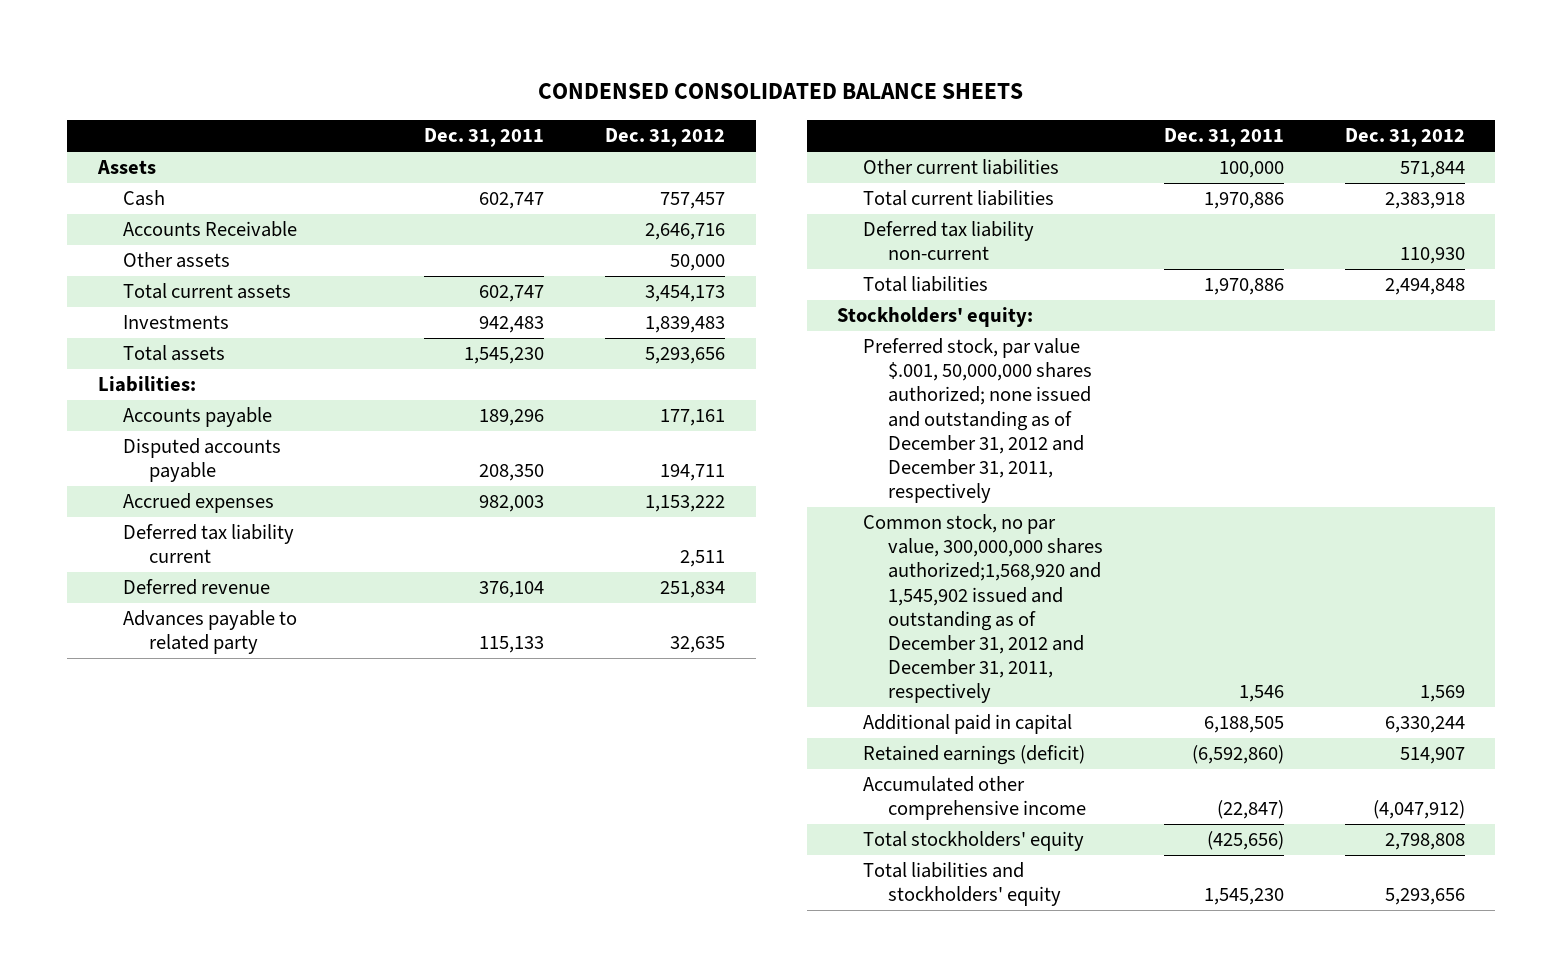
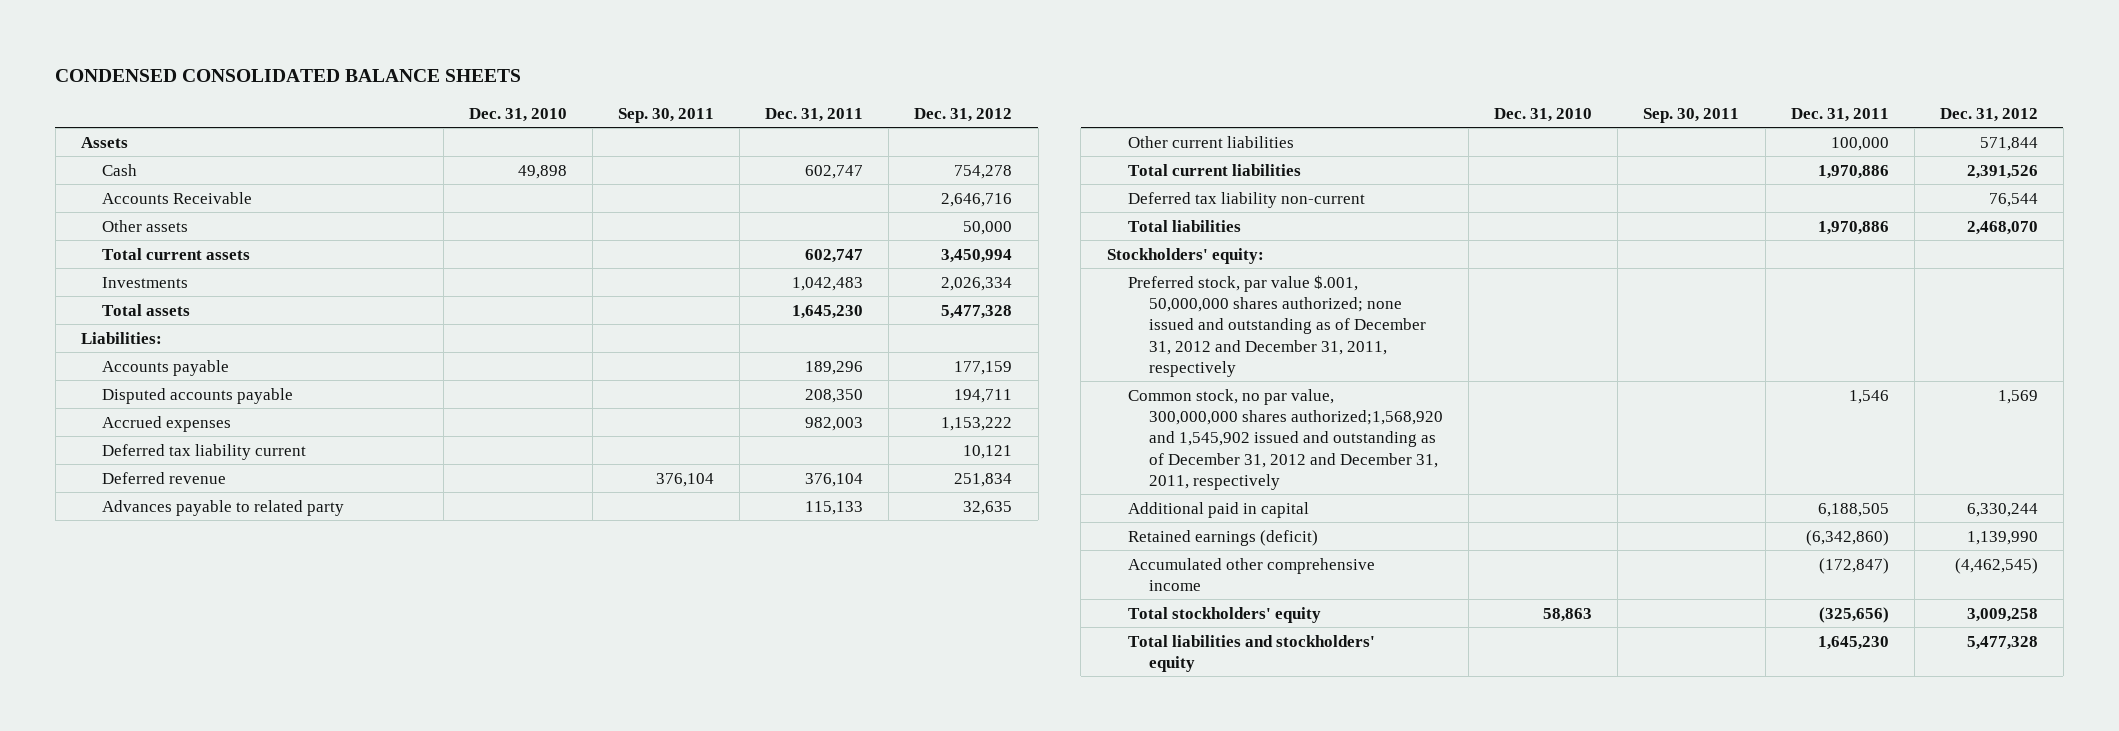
none -> [468,107,567,122] Dec. 31, 2010
none -> [618,107,715,123] Sep. 30, 2011
[660,192,726,210] 757,457 -> [954,164,1013,179] 754,278
[645,285,726,303] 3,454,173 -> [941,248,1013,263] 3,450,994
[479,316,545,334] 942,483 -> [792,276,864,291] 1,042,483
[645,316,726,334] 1,839,483 -> [941,276,1013,291] 2,026,334
[464,347,545,365] 1,545,230 -> [792,304,864,319] 1,645,230
[645,347,726,365] 5,293,656 -> [941,304,1013,319] 5,477,328
[660,409,726,427] 177,161 -> [954,360,1013,375] 177,159
[680,550,726,568] 2,511 -> [963,444,1013,459] 10,121
[1384,192,1465,210] 2,383,918 -> [1966,164,2038,179] 2,391,526
[1399,247,1465,265] 110,930 -> [1988,192,2038,207] 76,544
[1384,278,1465,296] 2,494,848 -> [1966,220,2038,235] 2,468,070
[1191,745,1284,765] (6,592,860) -> [1805,529,1889,546] (6,342,860)
[1399,747,1465,765] 514,907 -> [1966,530,2038,545] 1,139,990
[1216,800,1284,820] (22,847) -> [1818,557,1889,574] (172,847)
[1372,800,1465,820] (4,047,912) -> [1954,557,2038,574] (4,462,545)
[1206,831,1284,851] (425,656) -> [1818,606,1889,623] (325,656)
[1384,833,1465,851] 2,798,808 -> [1966,607,2038,622] 3,009,258
[1203,888,1284,906] 1,545,230 -> [1817,635,1889,650] 1,645,230
[1384,888,1465,906] 5,293,656 -> [1966,635,2038,650] 5,477,328

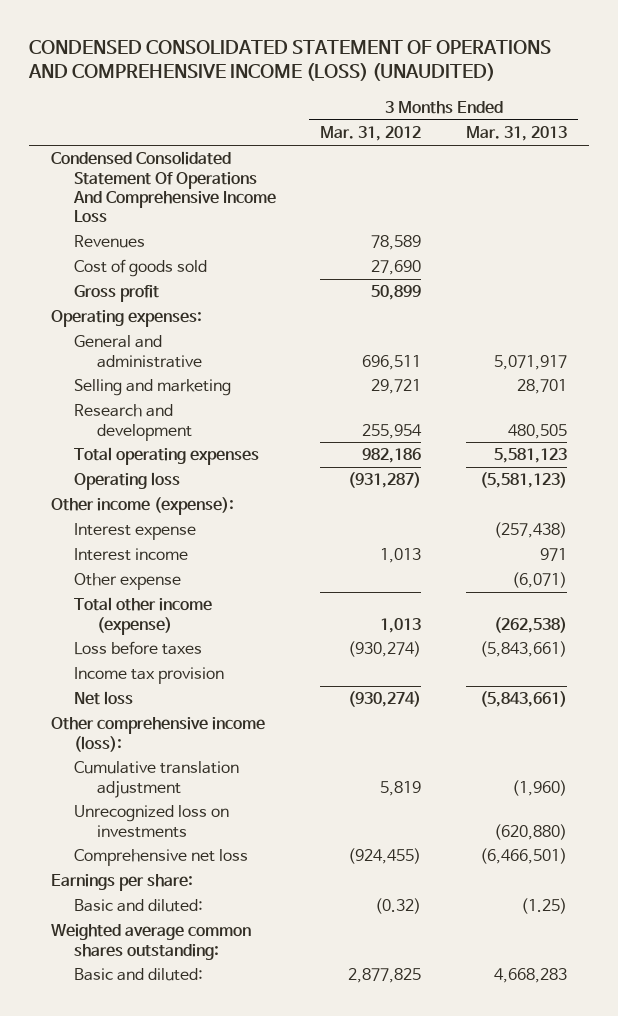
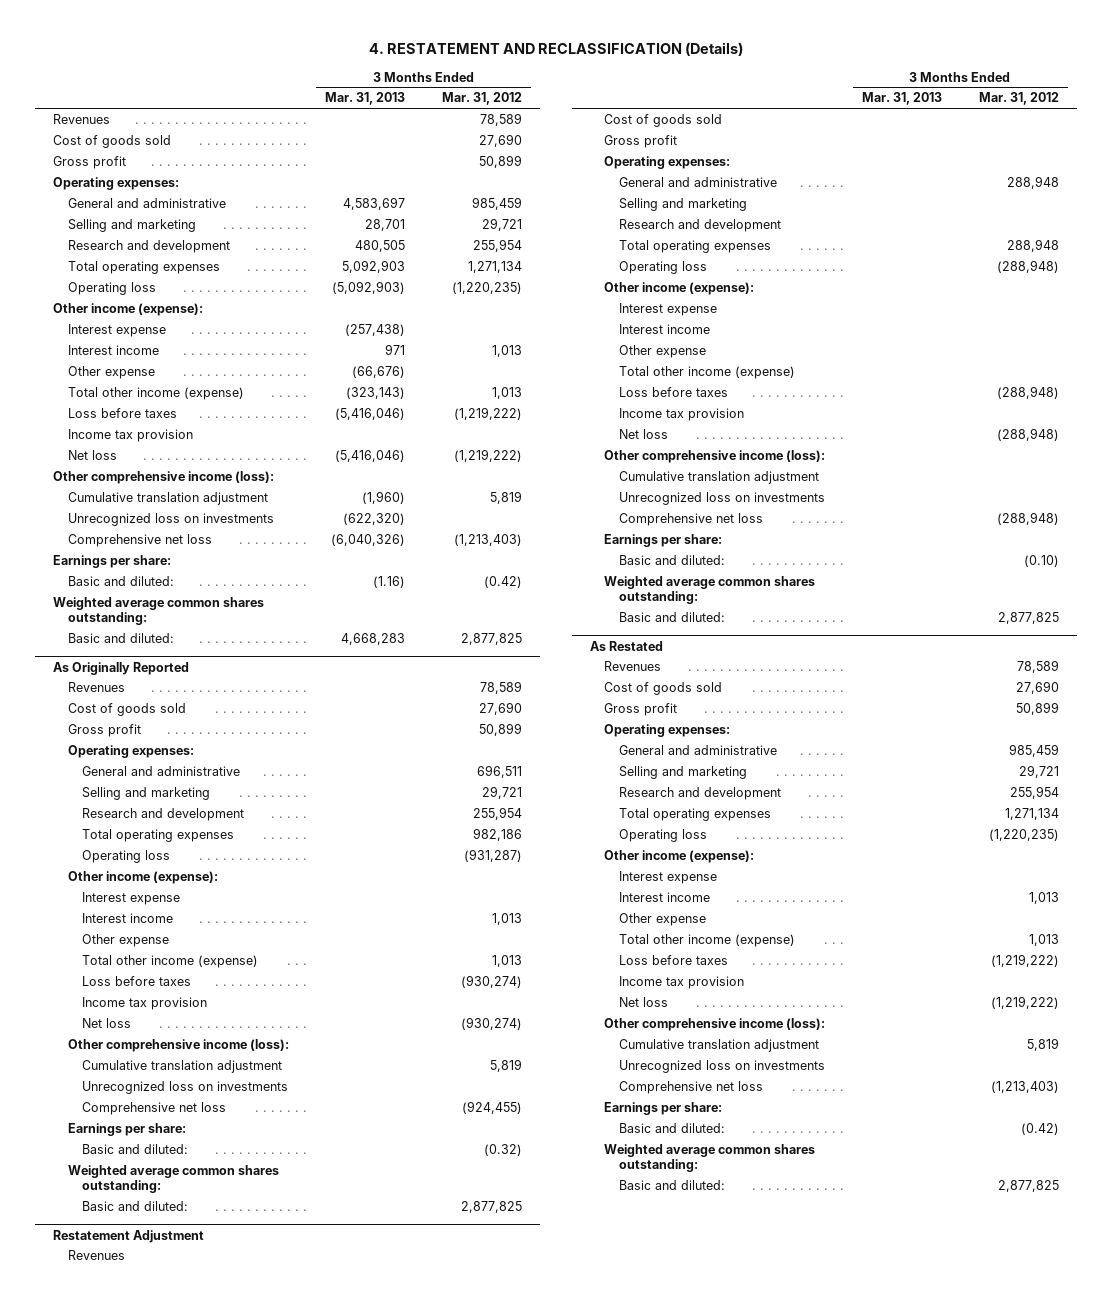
[27,39,551,82] CONDENSED CONSOLIDATED STATEMENT OF OPERATIONS AND COMPREHENSIVE INCOME (LOSS) (UNAUDITED) -> [368,42,743,57] 4. RESTATEMENT AND RECLASSIFICATION (Details)
[50,151,276,223] Condensed Consolidated Statement Of Operations And Comprehensive Income Loss -> none
[362,354,422,370] 696,511 -> [471,196,522,210] 985,459
[493,354,567,370] 5,071,917 -> [343,196,406,210] 4,583,697
[362,448,422,464] 982,186 -> [467,260,522,273] 1,271,134
[493,448,567,464] 5,581,123 -> [342,259,406,273] 5,092,903
[348,472,422,489] (931,287) -> [451,281,522,294] (1,220,235)
[479,472,567,489] (5,581,123) -> [332,280,406,294] (5,092,903)
[511,572,567,589] (6,071) -> [352,365,406,378] (66,676)
[493,616,567,633] (262,538) -> [346,386,406,399] (323,143)
[348,641,422,658] (930,274) -> [453,406,522,420] (1,219,222)
[479,641,567,658] (5,843,661) -> [335,407,406,420] (5,416,046)
[348,691,422,708] (930,274) -> [453,448,522,462] (1,219,222)
[479,691,567,708] (5,843,661) -> [335,449,406,462] (5,416,046)
[493,823,567,840] (620,880) -> [343,512,406,525] (622,320)
[348,848,422,865] (924,455) -> [453,533,522,546] (1,213,403)
[479,848,567,865] (6,466,501) -> [331,533,406,546] (6,040,326)
[375,898,422,915] (0.32) -> [483,575,522,588] (0.42)
[520,898,567,915] (1.25) -> [373,575,406,588] (1.16)
none -> [53,661,190,675] As Originally Reported
none -> [67,681,125,692] Revenues
none -> [67,702,186,716] Cost of goods sold
none -> [67,723,141,737] Gross profit
none -> [67,744,194,758] Operating expenses:
none -> [82,765,241,776] General and administrative
none -> [82,786,211,800] Selling and marketing
none -> [82,807,245,821] Research and development
none -> [82,828,235,842] Total operating expenses
none -> [82,849,171,863] Operating loss
none -> [67,870,218,884] Other income (expense):
none -> [82,891,181,905] Interest expense
none -> [82,912,174,923] Interest income
none -> [82,933,170,947] Other expense
none -> [82,954,259,968] Total other income (expense)
none -> [82,975,192,986] Loss before taxes
none -> [82,996,208,1010] Income tax provision
none -> [82,1017,132,1028] Net loss
none -> [67,1038,289,1052] Other comprehensive income (loss):
none -> [82,1059,283,1073] Cumulative translation adjustment
none -> [82,1080,289,1094] Unrecognized loss on investments
none -> [82,1101,227,1115] Comprehensive net loss
none -> [67,1122,186,1136] Earnings per share:
none -> [82,1143,189,1154] Basic and diluted:
none -> [67,1164,279,1194] Weighted average common shares outstanding:
none -> [82,1200,189,1211] Basic and diluted:
none -> [53,1229,205,1243] Restatement Adjustment
none -> [67,1249,125,1260] Revenues
none -> [604,113,723,127] Cost of goods sold
none -> [604,134,678,148] Gross profit
none -> [604,155,731,169] Operating expenses:
none -> [619,176,778,187] General and administrative
none -> [619,197,748,211] Selling and marketing
none -> [619,218,782,232] Research and development
none -> [619,239,772,253] Total operating expenses
none -> [619,260,708,274] Operating loss
none -> [604,281,755,295] Other income (expense):
none -> [619,302,718,316] Interest expense
none -> [619,323,711,334] Interest income
none -> [619,344,707,358] Other expense
none -> [619,365,796,379] Total other income (expense)
none -> [619,386,729,397] Loss before taxes
none -> [619,407,745,421] Income tax provision
none -> [619,428,669,439] Net loss
none -> [604,449,826,463] Other comprehensive income (loss):
none -> [619,470,820,484] Cumulative translation adjustment
none -> [619,491,826,505] Unrecognized loss on investments
none -> [619,512,764,526] Comprehensive net loss
none -> [604,533,723,547] Earnings per share:
none -> [619,554,726,565] Basic and diluted:
none -> [604,575,816,605] Weighted average common shares outstanding:
none -> [619,611,726,622] Basic and diluted:
none -> [589,640,663,651] As Restated
none -> [604,660,662,671] Revenues
none -> [604,681,723,695] Cost of goods sold
none -> [604,702,678,716] Gross profit
none -> [604,723,731,737] Operating expenses:
none -> [619,744,778,755] General and administrative
none -> [619,765,748,779] Selling and marketing
none -> [619,786,782,800] Research and development
none -> [619,807,772,821] Total operating expenses
none -> [619,828,708,842] Operating loss
none -> [604,849,755,863] Other income (expense):
none -> [619,870,718,884] Interest expense
none -> [619,891,711,902] Interest income
none -> [619,912,707,926] Other expense
none -> [619,933,796,947] Total other income (expense)
none -> [619,954,729,965] Loss before taxes
none -> [619,975,745,989] Income tax provision
none -> [619,996,669,1007] Net loss
none -> [604,1017,826,1031] Other comprehensive income (loss):
none -> [619,1038,820,1052] Cumulative translation adjustment
none -> [619,1059,826,1073] Unrecognized loss on investments
none -> [619,1080,764,1094] Comprehensive net loss
none -> [604,1101,723,1115] Earnings per share:
none -> [619,1122,726,1133] Basic and diluted:
none -> [604,1143,816,1173] Weighted average common shares outstanding:
none -> [619,1179,726,1190] Basic and diluted:

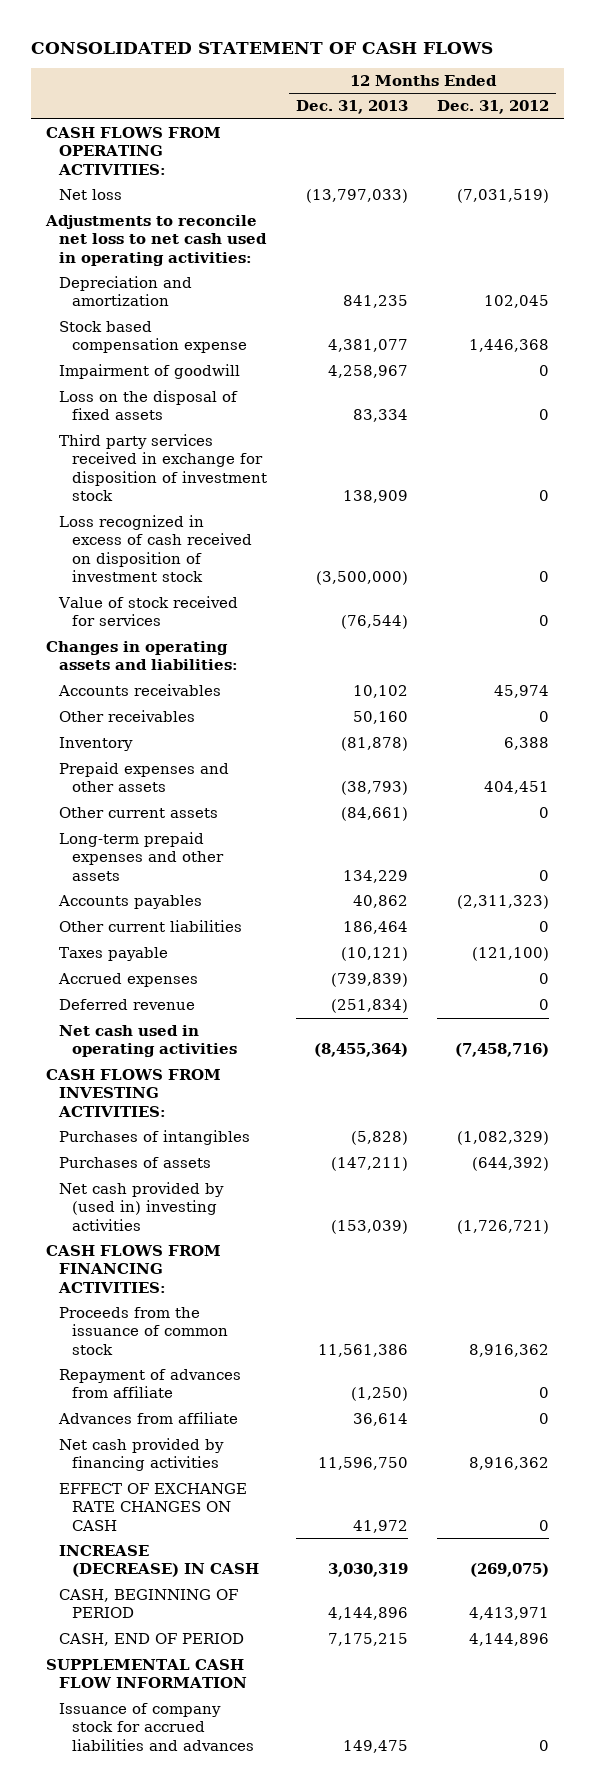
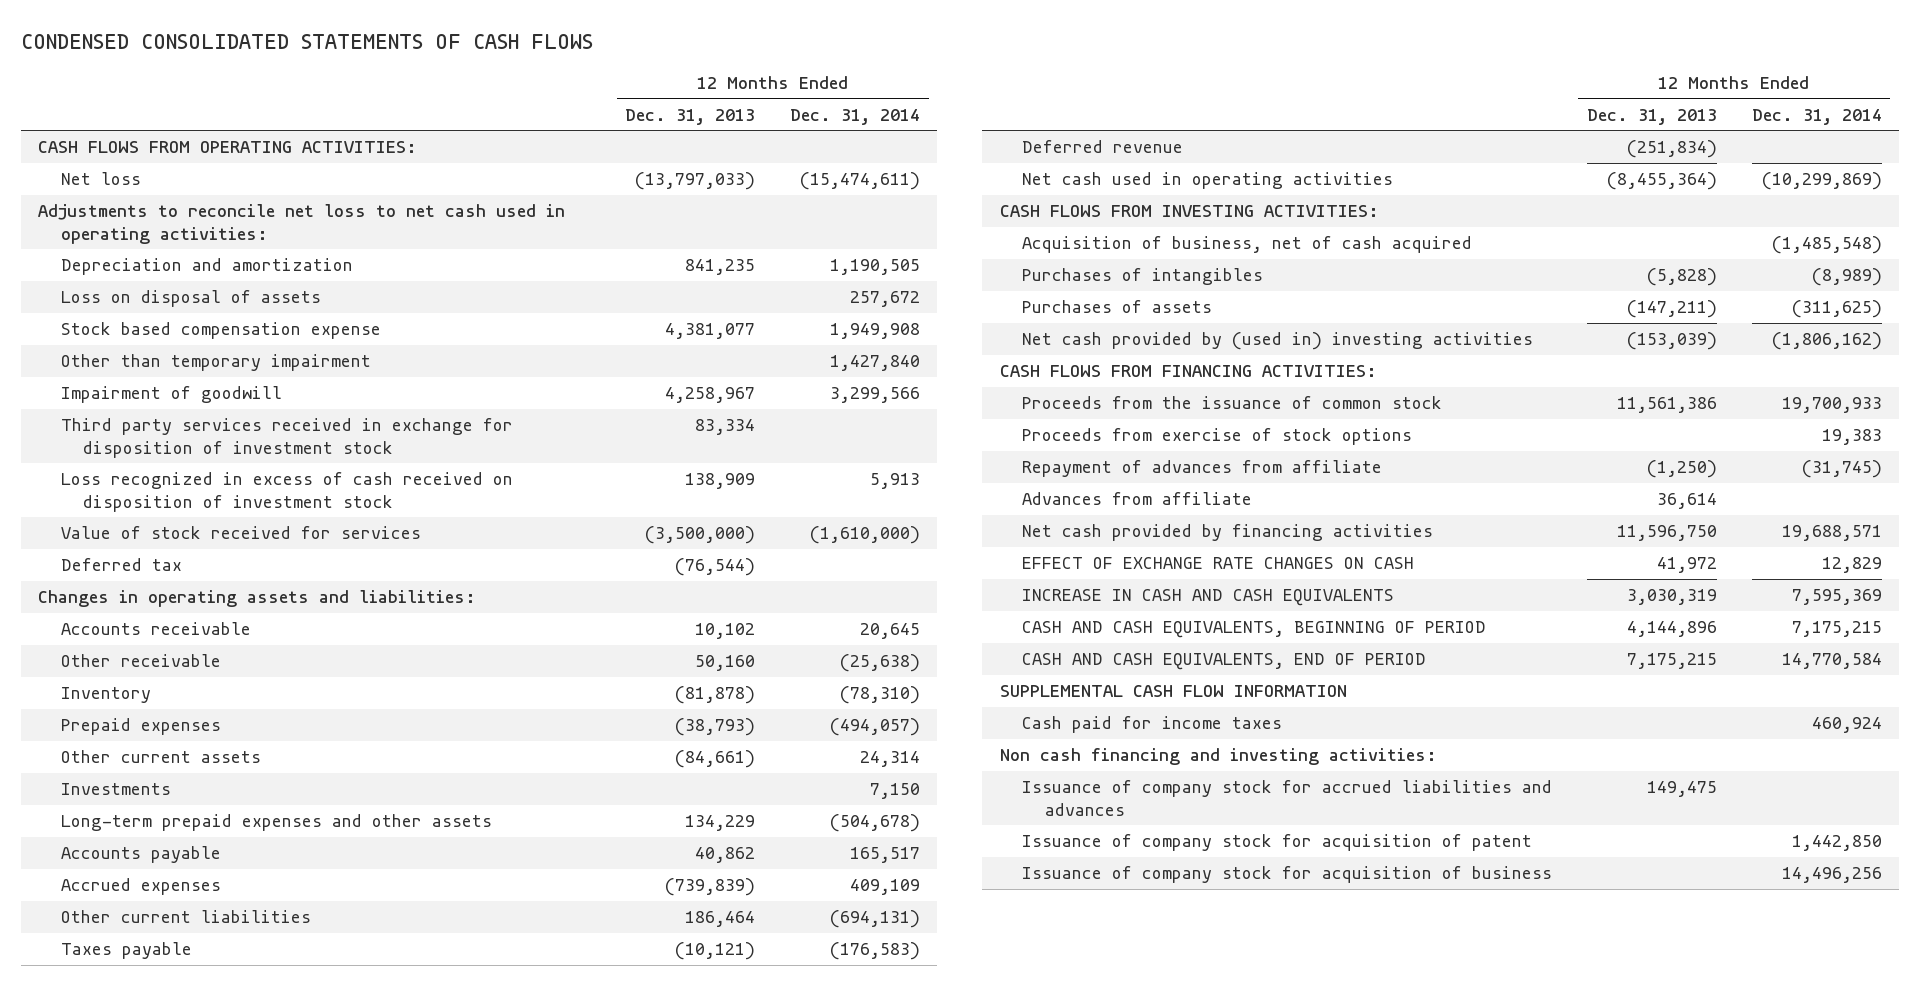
[31,41,494,54] CONSOLIDATED STATEMENT OF CASH FLOWS -> [20,33,593,49] CONDENSED CONSOLIDATED STATEMENTS OF CASH FLOWS
[437,100,550,115] Dec. 31, 2012 -> none
none -> [790,108,921,125] Dec. 31, 2014
none -> [60,290,321,308] Loss on disposal of assets
none -> [60,354,371,372] Other than temporary impairment
[59,389,239,421] Loss on the disposal of fixed assets -> none
[343,490,409,504] 138,909 -> [695,419,756,436] 83,334
[316,571,409,586] (3,500,000) -> [685,473,756,490] 138,909
[341,615,409,630] (76,544) -> [645,526,756,545] (3,500,000)
none -> [60,558,182,572] Deferred tax
[58,683,222,696] Accounts receivables -> [60,622,251,636] Accounts receivable
[59,709,196,722] Other receivables -> [60,654,221,668] Other receivable
[59,761,230,793] Prepaid expenses and other assets -> [60,718,221,736] Prepaid expenses
none -> [60,783,171,796] Investments
[58,894,203,909] Accounts payables -> [60,846,221,864] Accounts payable
[58,972,199,987] Accrued expenses -> [60,878,221,896] Accrued expenses
none -> [1022,236,1473,254] Acquisition of business, net of cash acquired
none -> [1022,428,1413,446] Proceeds from exercise of stock options
[59,1544,260,1578] INCREASE (DECREASE) IN CASH -> [1022,589,1395,607] INCREASE IN CASH AND CASH EQUIVALENTS
[59,1588,239,1619] CASH, BEGINNING OF PERIOD -> [1022,621,1487,639] CASH AND CASH EQUIVALENTS, BEGINNING OF PERIOD
[59,1632,245,1646] CASH, END OF PERIOD -> [1022,653,1427,671] CASH AND CASH EQUIVALENTS, END OF PERIOD
none -> [1022,716,1283,734] Cash paid for income taxes
none -> [999,748,1437,766] Non cash financing and investing activities:
none -> [1022,834,1533,852] Issuance of company stock for acquisition of patent
none -> [1022,866,1553,884] Issuance of company stock for acquisition of business

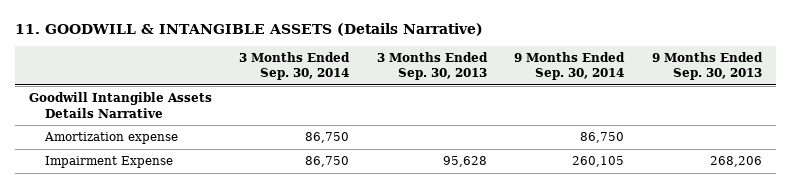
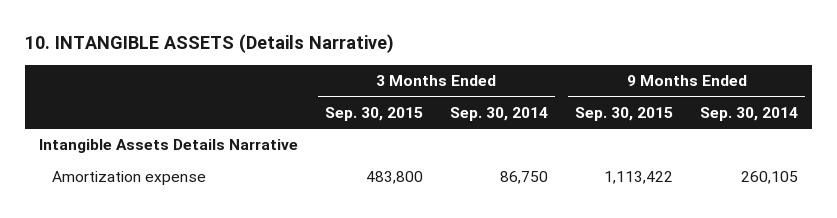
[14,22,483,36] 11. GOODWILL & INTANGIBLE ASSETS (Details Narrative) -> [25,34,395,54] 10. INTANGIBLE ASSETS (Details Narrative)
[376,51,488,81] 3 Months Ended Sep. 30, 2013 -> none
[652,51,764,81] 9 Months Ended Sep. 30, 2013 -> none
none -> [324,106,423,121] Sep. 30, 2015
none -> [575,106,674,121] Sep. 30, 2015
[44,156,173,169] Impairment Expense -> none
[28,92,212,118] Goodwill Intangible Assets Details Narrative -> [38,139,298,154] Intangible Assets Details Narrative
[580,132,625,144] 86,750 -> [741,171,799,185] 260,105

